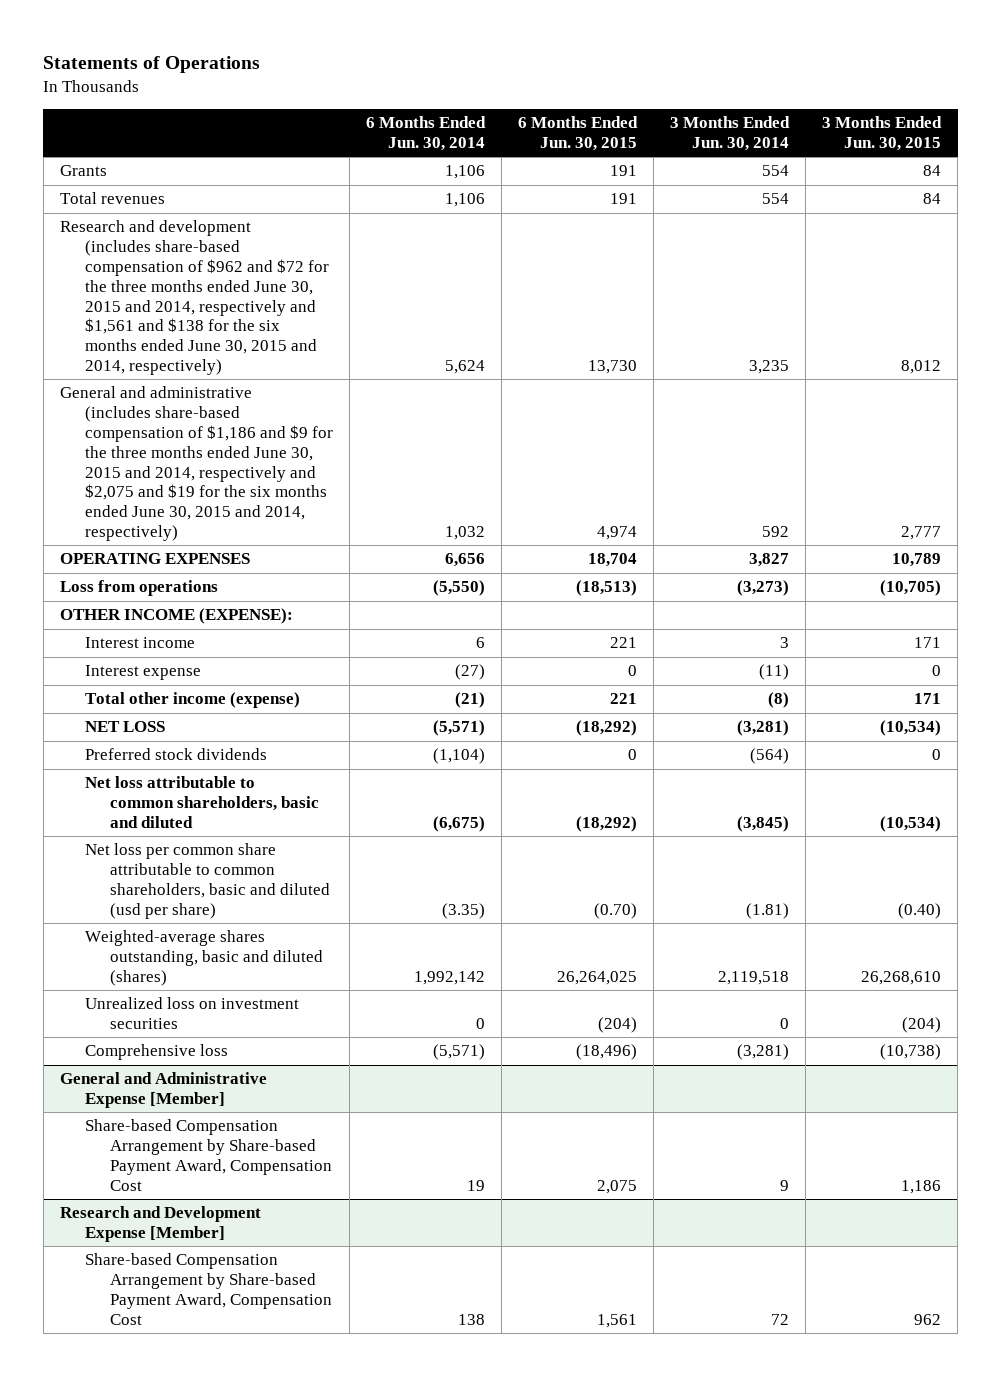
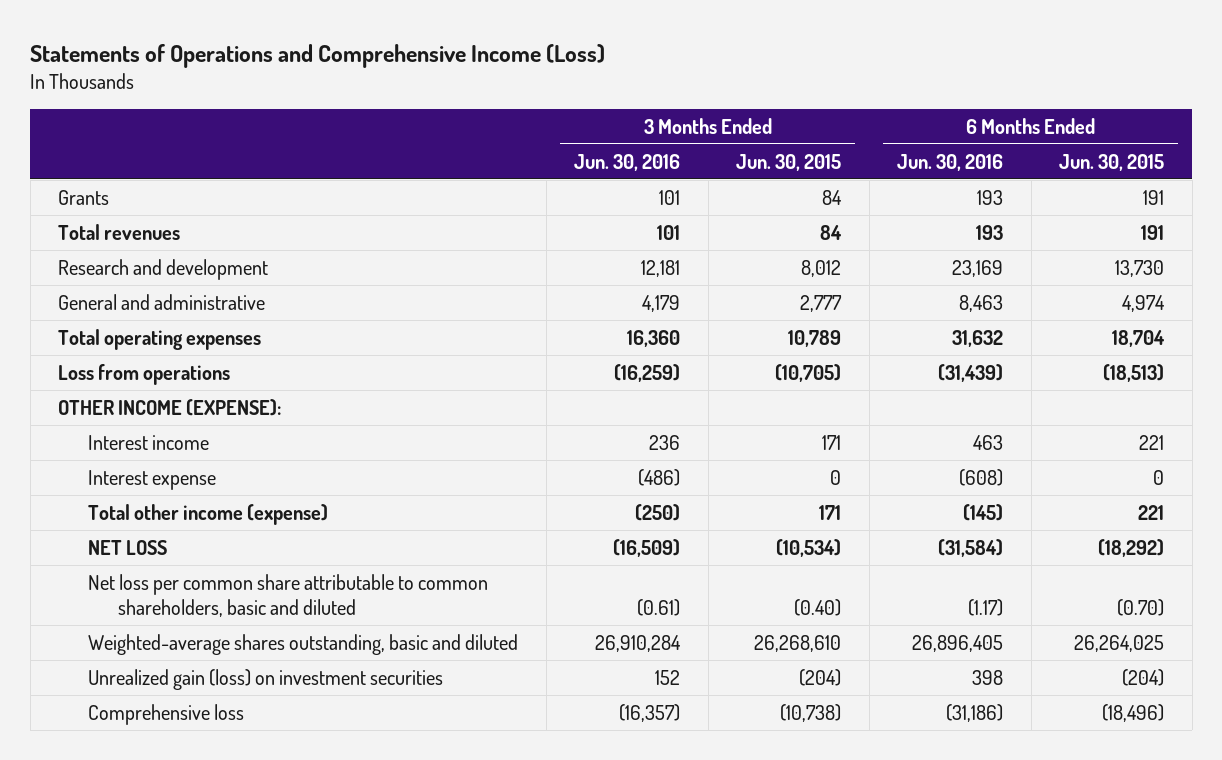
[43,56,261,74] Statements of Operations -> [30,43,606,68] Statements of Operations and Comprehensive Income (Loss)
[366,116,487,151] 6 Months Ended Jun. 30, 2014 -> none
[670,116,791,151] 3 Months Ended Jun. 30, 2014 -> none
none -> [574,153,681,171] Jun. 30, 2016
none -> [897,153,1004,171] Jun. 30, 2016
[59,220,330,376] Research and development (includes share-based compensation of $962 and $72 for the three months ended June 30, 2015 and 2014, respectively and $1,561 and $138 for the six months ended June 30, 2015 and 2014, respectively) -> [58,258,269,280] Research and development
[59,386,334,542] General and administrative (includes share-based compensation of $1,186 and $9 for the three months ended June 30, 2015 and 2014, respectively and $2,075 and $19 for the six months ended June 30, 2015 and 2014, respectively) -> [58,293,266,310] General and administrative
[59,553,250,565] OPERATING EXPENSES -> [58,328,262,350] Total operating expenses
[85,748,268,761] Preferred stock dividends -> none
[85,776,320,828] Net loss attributable to common shareholders, basic and diluted -> none
[85,843,331,919] Net loss per common share attributable to common shareholders, basic and diluted (usd per share) -> [88,573,489,618] Net loss per common share attributable to common shareholders, basic and diluted
[85,930,324,986] Weighted-average shares outstanding, basic and diluted (shares) -> [88,633,519,655] Weighted-average shares outstanding, basic and diluted
[85,997,300,1030] Unrealized loss on investment securities -> [88,668,444,690] Unrealized gain (loss) on investment securities
[59,1072,267,1109] General and Administrative Expense [Member] -> none
[85,1119,333,1191] Share-based Compensation Arrangement by Share-based Payment Award, Compensation Cost -> none
[59,1206,261,1243] Research and Development Expense [Member] -> none
[85,1253,333,1325] Share-based Compensation Arrangement by Share-based Payment Award, Compensation Cost -> none

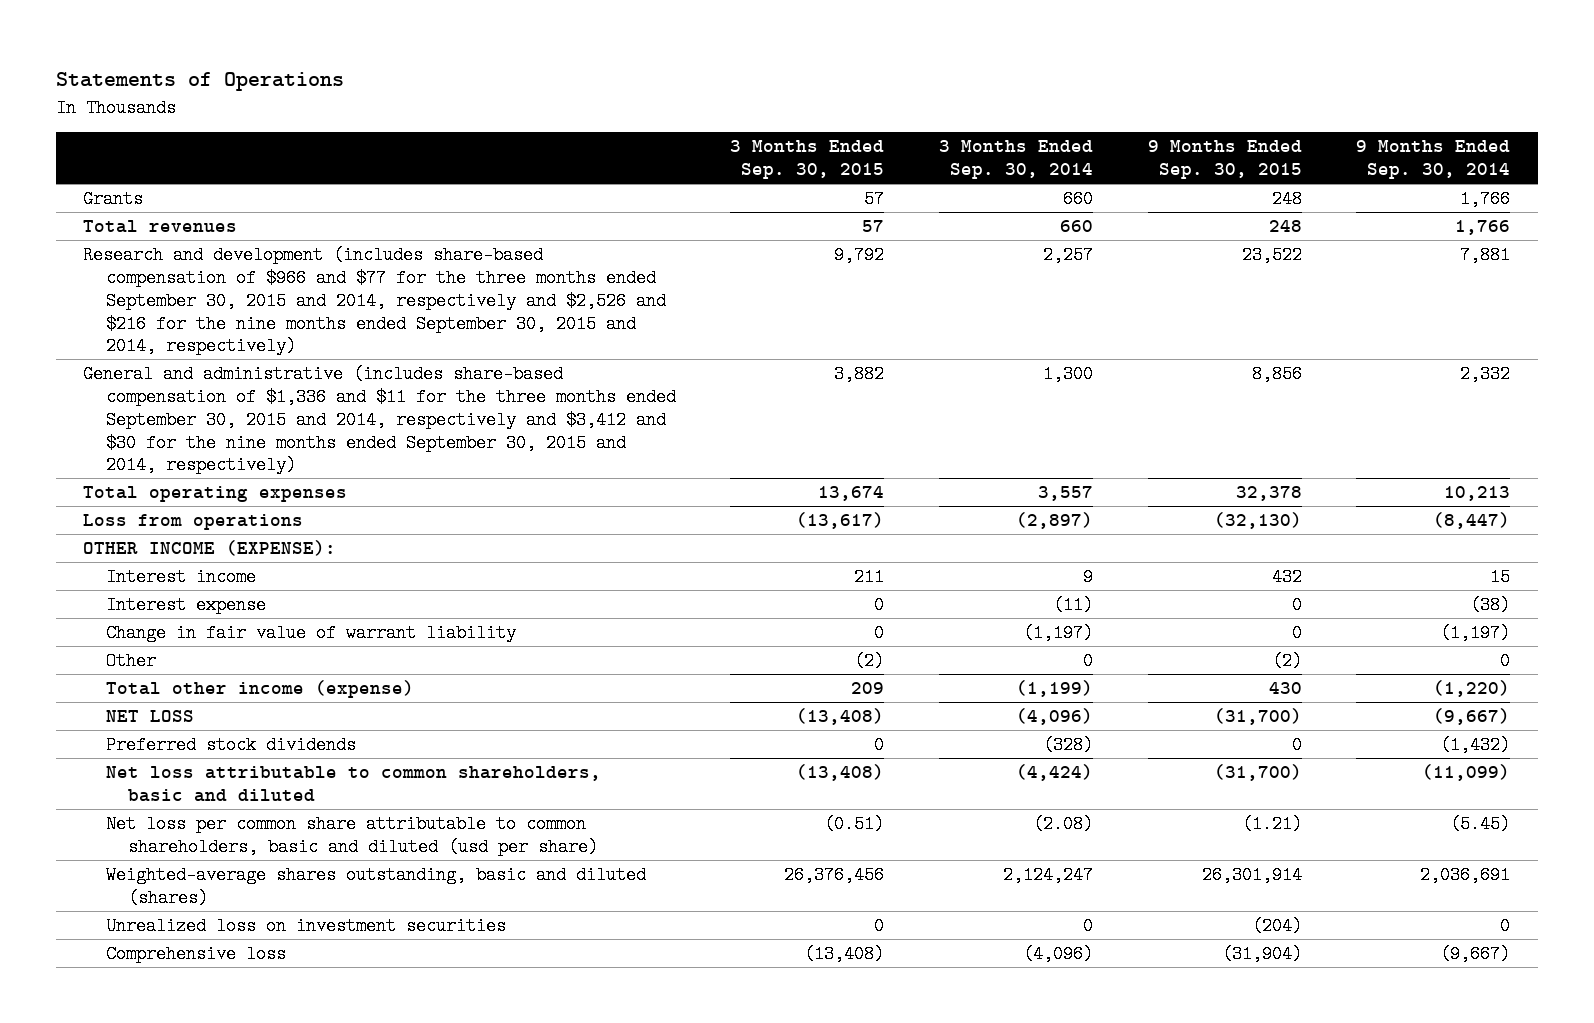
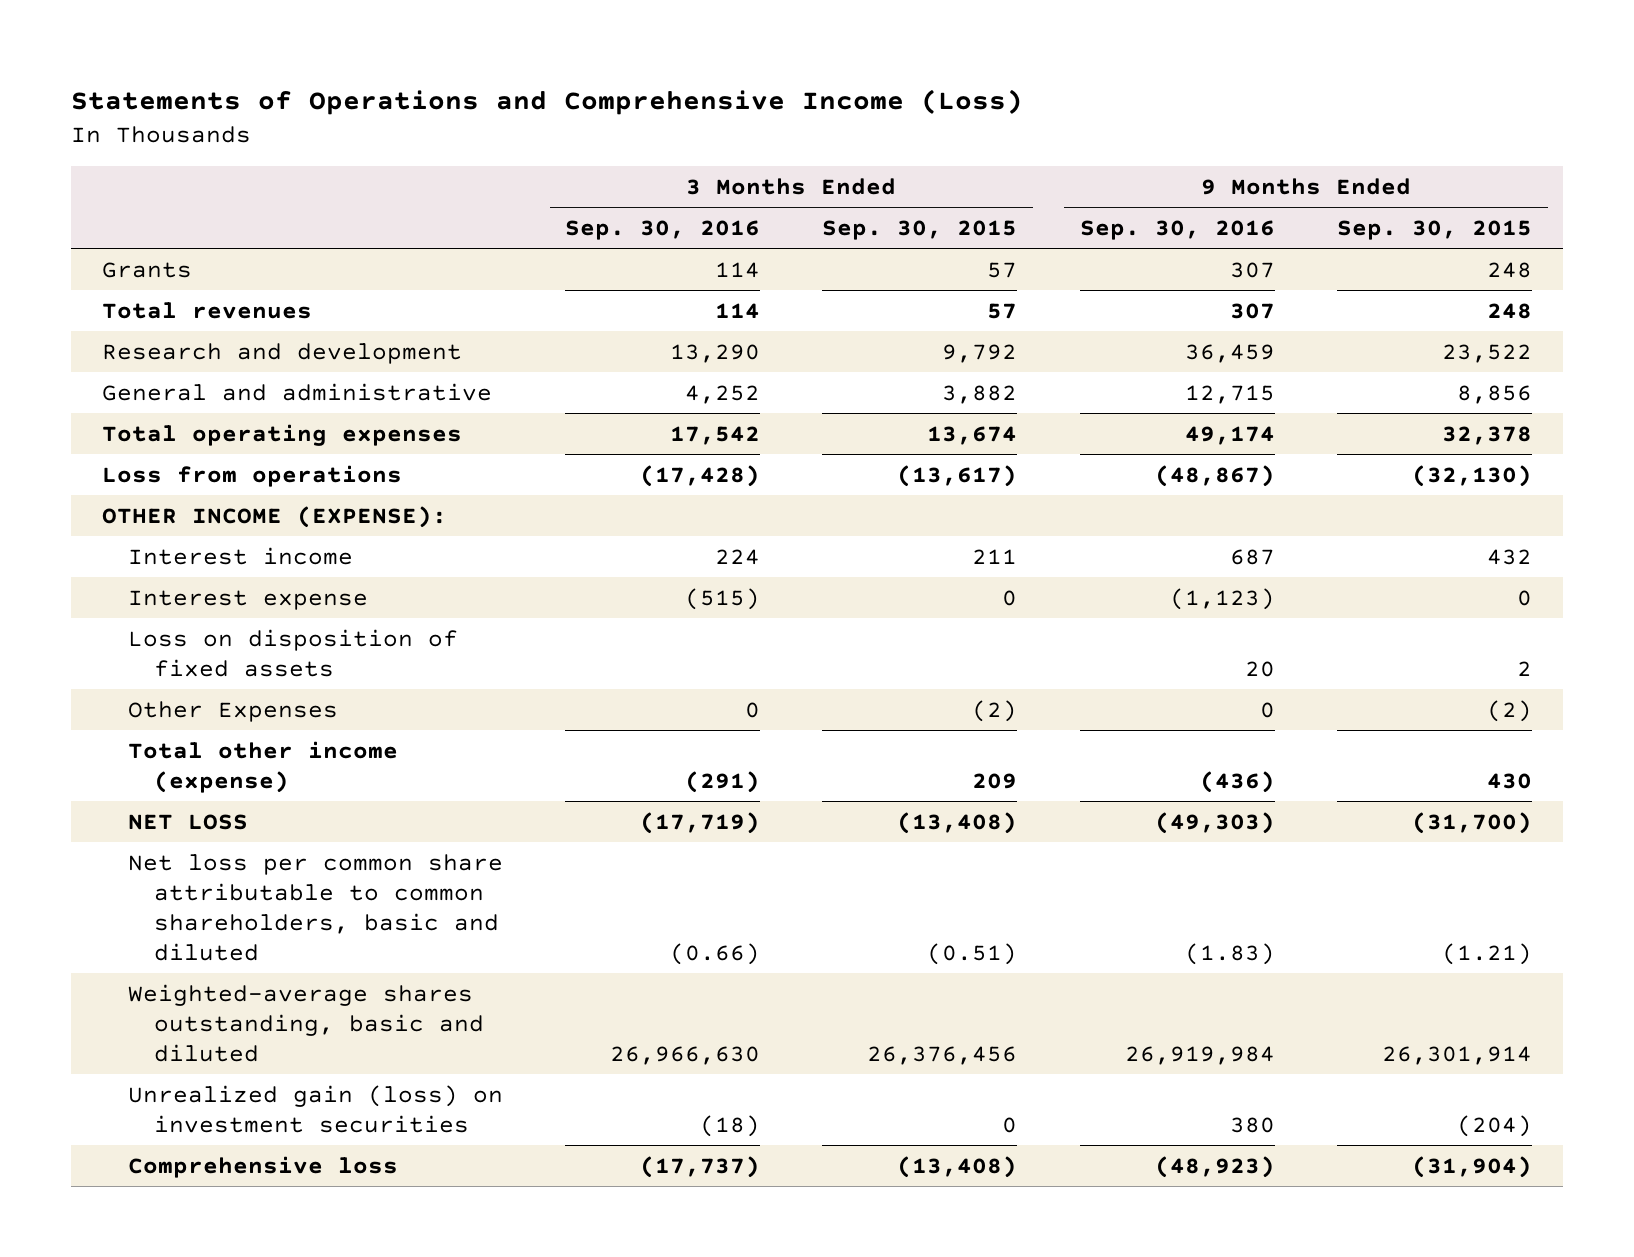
[55,72,344,92] Statements of Operations -> [70,88,1023,115] Statements of Operations and Comprehensive Income (Loss)
[939,140,1094,180] 3 Months Ended Sep. 30, 2014 -> none
[1356,140,1511,180] 9 Months Ended Sep. 30, 2014 -> none
none -> [565,219,761,240] Sep. 30, 2016
none -> [1079,219,1275,240] Sep. 30, 2016
[83,245,666,356] Research and development (includes share-based compensation of $966 and $77 for the three months ended September 30, 2015 and 2014, respectively and $2,526 and $216 for the nine months ended September 30, 2015 and 2014, respectively) -> [102,342,463,364] Research and development
[83,364,676,475] General and administrative (includes share-based compensation of $1,336 and $11 for the three months ended September 30, 2015 and 2014, respectively and $3,412 and $30 for the nine months ended September 30, 2015 and 2014, respectively) -> [102,382,493,401] General and administrative
[105,623,516,642] Change in fair value of warrant liability -> none
none -> [127,628,458,677] Loss on disposition of fixed assets
[105,651,156,670] Other -> [127,700,338,722] Other Expenses
[105,735,356,754] Preferred stock dividends -> none
[105,765,601,802] Net loss attributable to common shareholders, basic and diluted -> none
[105,814,599,856] Net loss per common share attributable to common shareholders, basic and diluted (usd per share) -> [127,853,503,962] Net loss per common share attributable to common shareholders, basic and diluted
[105,865,646,907] Weighted-average shares outstanding, basic and diluted (shares) -> [127,983,484,1062] Weighted-average shares outstanding, basic and diluted
[105,916,506,935] Unrealized loss on investment securities -> [127,1084,503,1133] Unrealized gain (loss) on investment securities

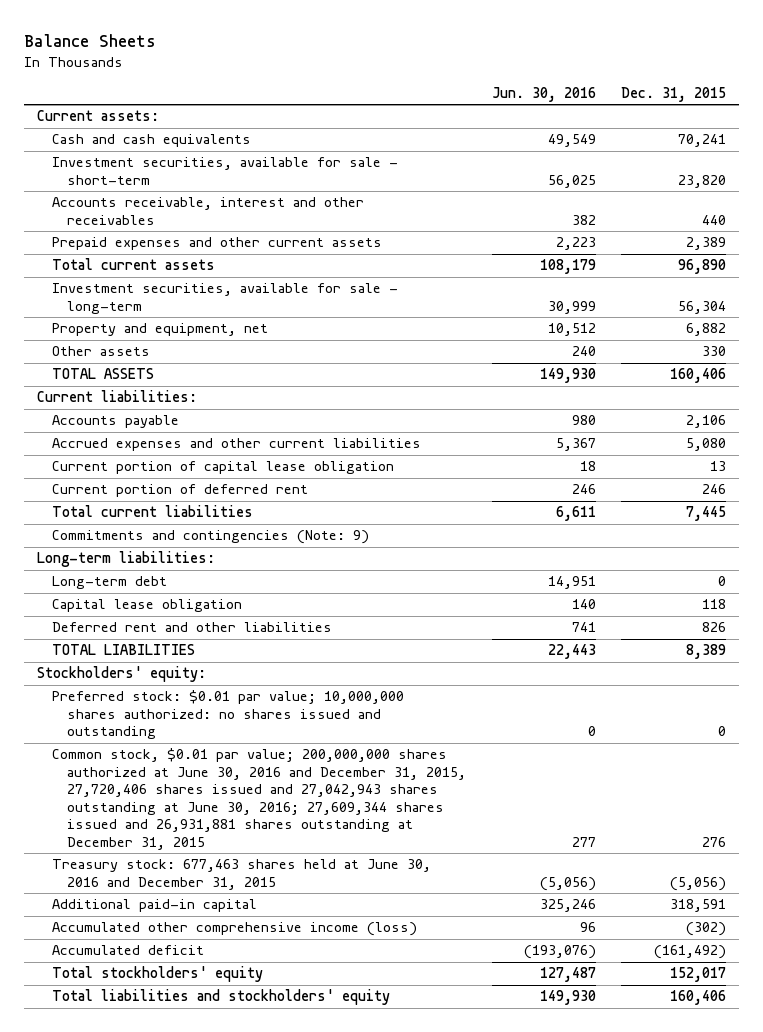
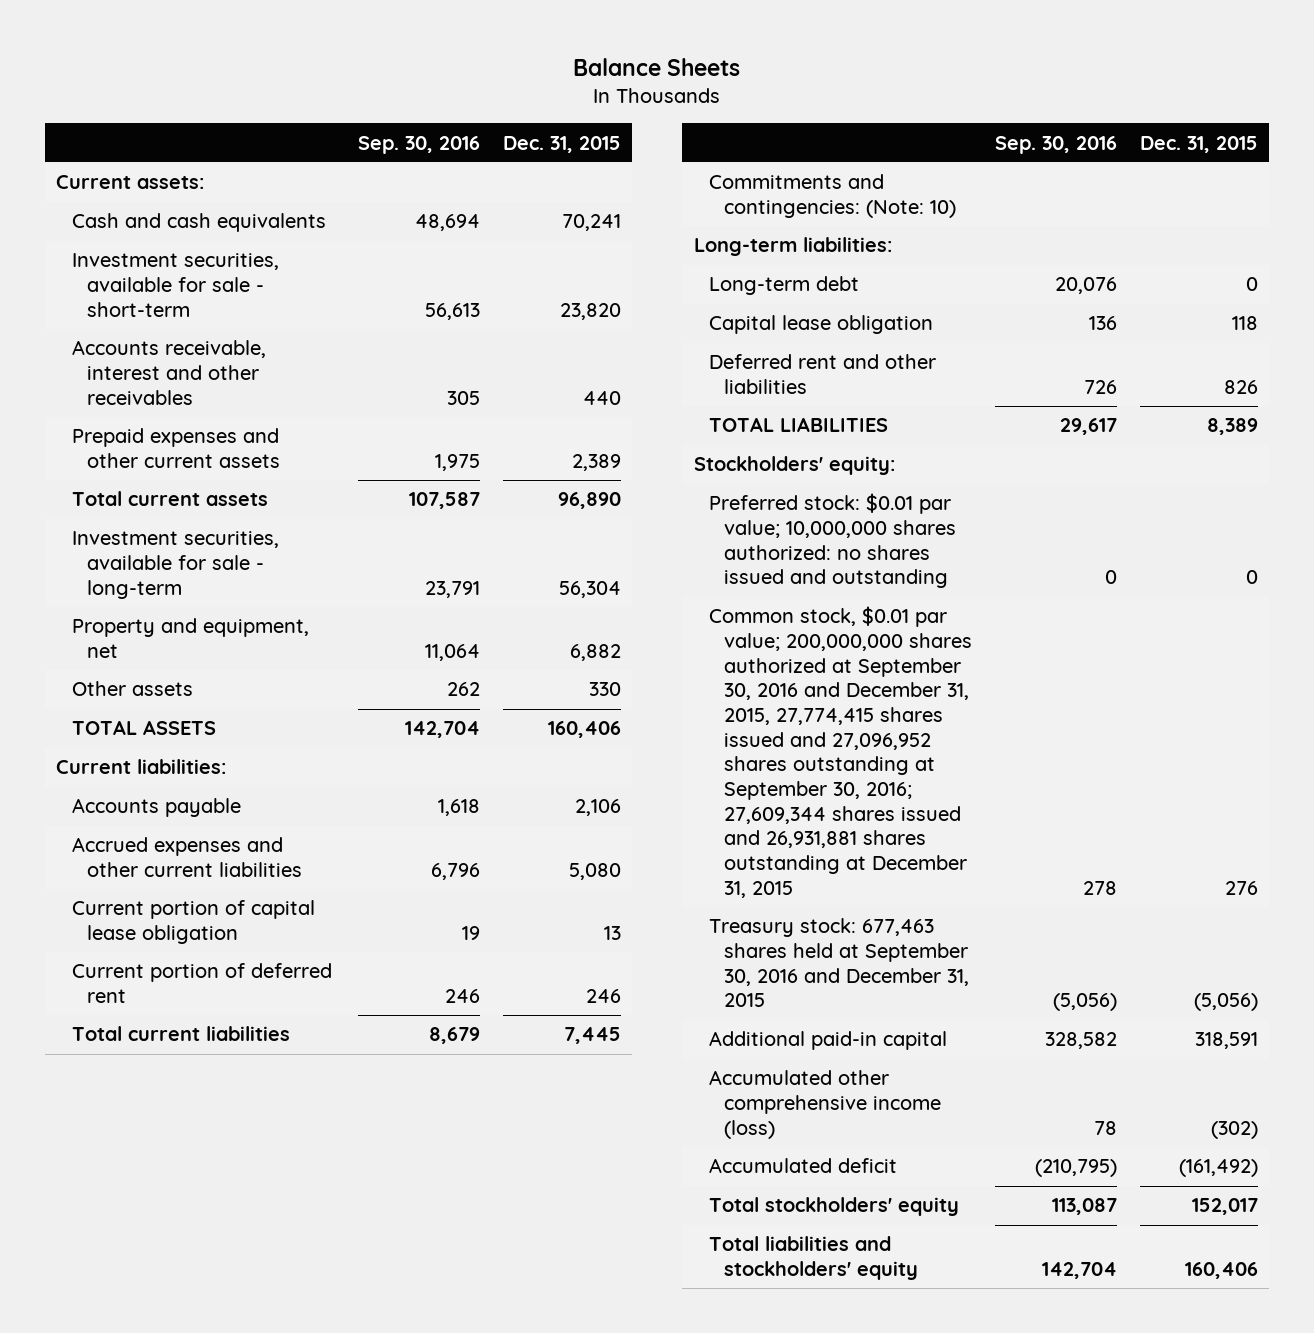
[491,86,596,102] Jun. 30, 2016 -> none
none -> [357,135,480,154] Sep. 30, 2016
[52,530,370,545] Commitments and contingencies (Note: 9) -> [708,174,957,219] Commitments and contingencies: (Note: 10)
[52,748,467,850] Common stock, $0.01 par value; 200,000,000 shares authorized at June 30, 2016 and December 31, 2015, 27,720,406 shares issued and 27,042,943 shares outstanding at June 30, 2016; 27,609,344 shares issued and 26,931,881 shares outstanding at December 31, 2015 -> [708,606,973,898] Common stock, $0.01 par value; 200,000,000 shares authorized at September 30, 2016 and December 31, 2015, 27,774,415 shares issued and 27,096,952 shares outstanding at September 30, 2016; 27,609,344 shares issued and 26,931,881 shares outstanding at December 31, 2015
[52,859,432,890] Treasury stock: 677,463 shares held at June 30, 2016 and December 31, 2015 -> [708,918,970,1008] Treasury stock: 677,463 shares held at September 30, 2016 and December 31, 2015

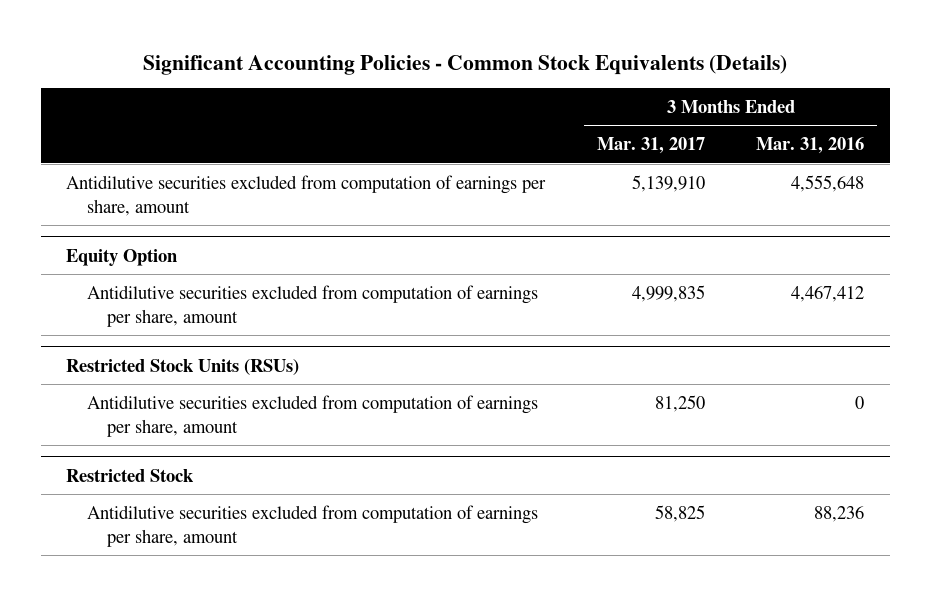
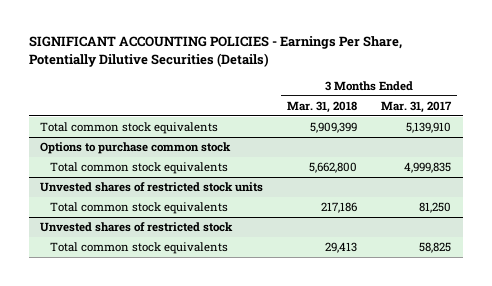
[143,54,788,75] Significant Accounting Policies - Common Stock Equivalents (Details) -> [28,36,402,68] SIGNIFICANT ACCOUNTING POLICIES - Earnings Per Share, Potentially Dilutive Securities (Details)
[756,137,865,155] Mar. 31, 2016 -> none
none -> [287,100,358,113] Mar. 31, 2018
[66,174,547,216] Antidilutive securities excluded from computation of earnings per share, amount -> [40,122,219,135] Total common stock equivalents
[66,248,178,266] Equity Option -> [40,142,232,155] Options to purchase common stock
[86,284,538,327] Antidilutive securities excluded from computation of earnings per share, amount -> [50,162,229,175] Total common stock equivalents
[66,358,300,375] Restricted Stock Units (RSUs) -> [40,182,264,193] Unvested shares of restricted stock units
[86,394,538,437] Antidilutive securities excluded from computation of earnings per share, amount -> [50,202,229,215] Total common stock equivalents
[66,468,195,482] Restricted Stock -> [40,222,234,233] Unvested shares of restricted stock
[86,504,538,547] Antidilutive securities excluded from computation of earnings per share, amount -> [50,242,229,255] Total common stock equivalents

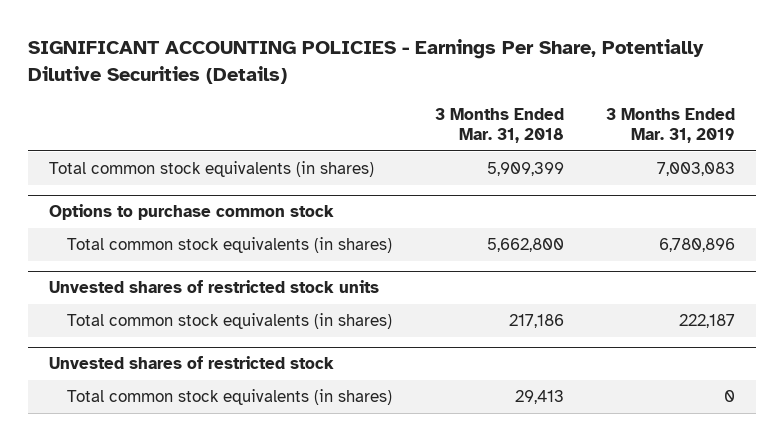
[381,100,453,113] Mar. 31, 2017 -> none
none -> [605,107,735,143] 3 Months Ended Mar. 31, 2019
[40,122,219,135] Total common stock equivalents -> [49,161,375,178] Total common stock equivalents (in shares)
[50,162,229,175] Total common stock equivalents -> [67,237,393,254] Total common stock equivalents (in shares)
[50,202,229,215] Total common stock equivalents -> [67,313,393,330] Total common stock equivalents (in shares)
[50,242,229,255] Total common stock equivalents -> [67,389,393,406] Total common stock equivalents (in shares)

